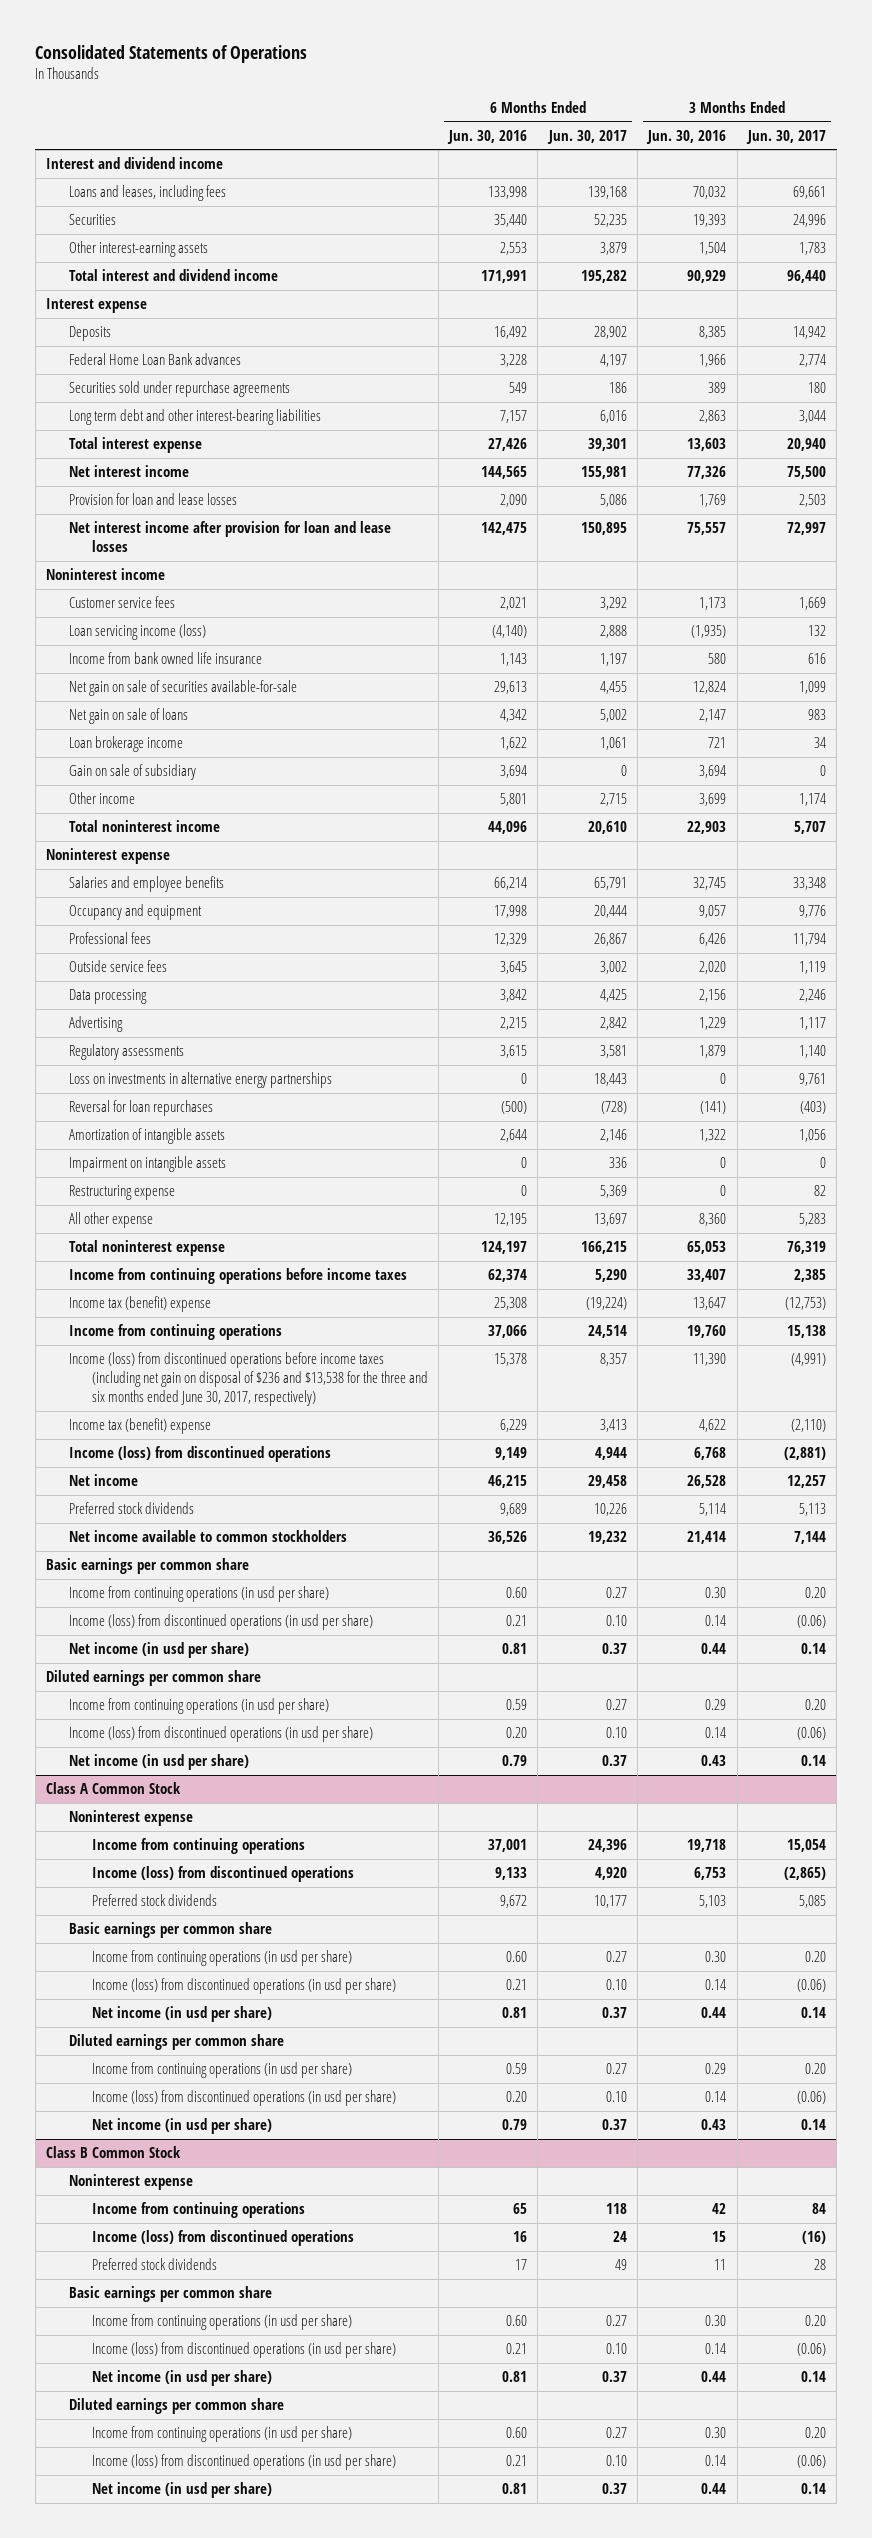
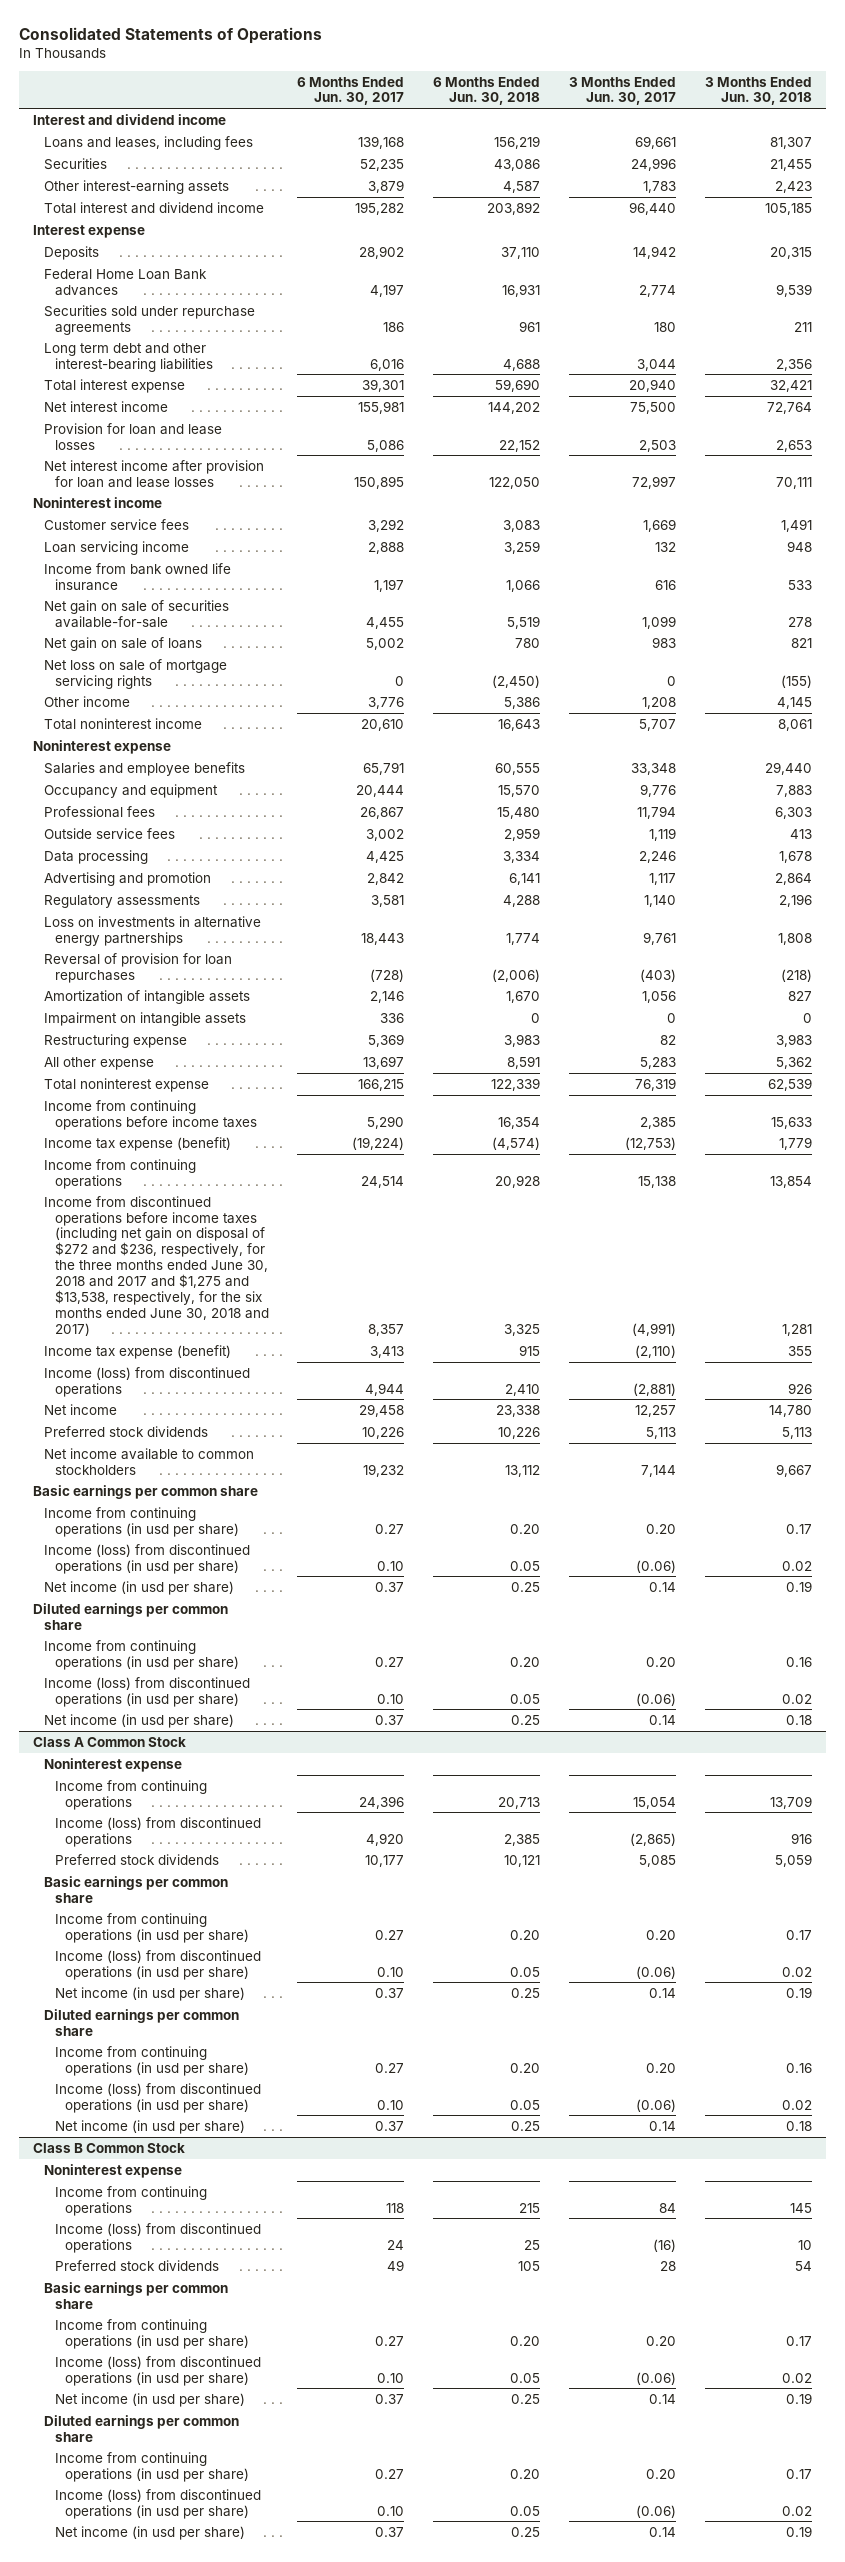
[447,129,528,144] Jun. 30, 2016 -> none
[646,129,727,144] Jun. 30, 2016 -> none
none -> [433,76,541,106] 6 Months Ended Jun. 30, 2018
none -> [704,76,812,106] 3 Months Ended Jun. 30, 2018
[68,624,206,641] Loan servicing income (loss) -> [43,540,189,555] Loan servicing income
[68,736,183,753] Loan brokerage income -> none
[68,764,196,781] Gain on sale of subsidiary -> none
none -> [43,658,227,689] Net loss on sale of mortgage servicing rights
[599,793,627,807] 2,715 -> [368,696,405,709] 3,776
[798,793,826,807] 1,174 -> [642,696,677,709] 1,208
[68,1016,123,1033] Advertising -> [43,871,211,886] Advertising and promotion
[68,1100,213,1117] Reversal for loan repurchases -> [43,952,232,983] Reversal of provision for loan repurchases
[68,1296,211,1313] Income tax (benefit) expense -> [43,1136,231,1151] Income tax expense (benefit)
[68,1352,428,1407] Income (loss) from discontinued operations before income taxes (including net gain on disposal of $236 and $13,538 for the three and six months ended June 30, 2017, respectively) -> [43,1195,269,1336] Income from discontinued operations before income taxes (including net gain on disposal of $272 and $236, respectively, for the three months ended June 30, 2018 and 2017 and $1,275 and $13,538, respectively, for the six months ended June 30, 2018 and 2017)
[68,1418,211,1435] Income tax (benefit) expense -> [43,1344,231,1359] Income tax expense (benefit)

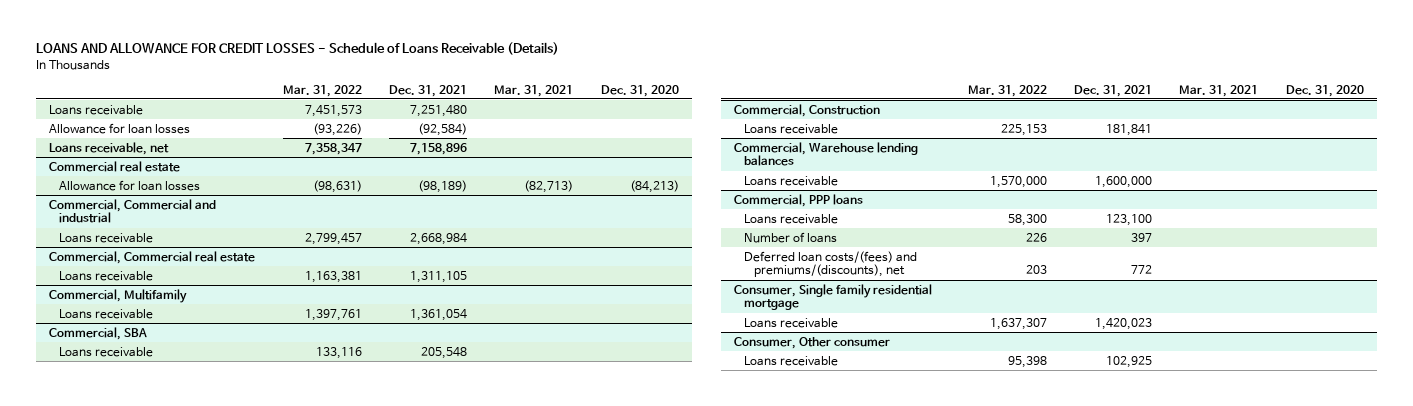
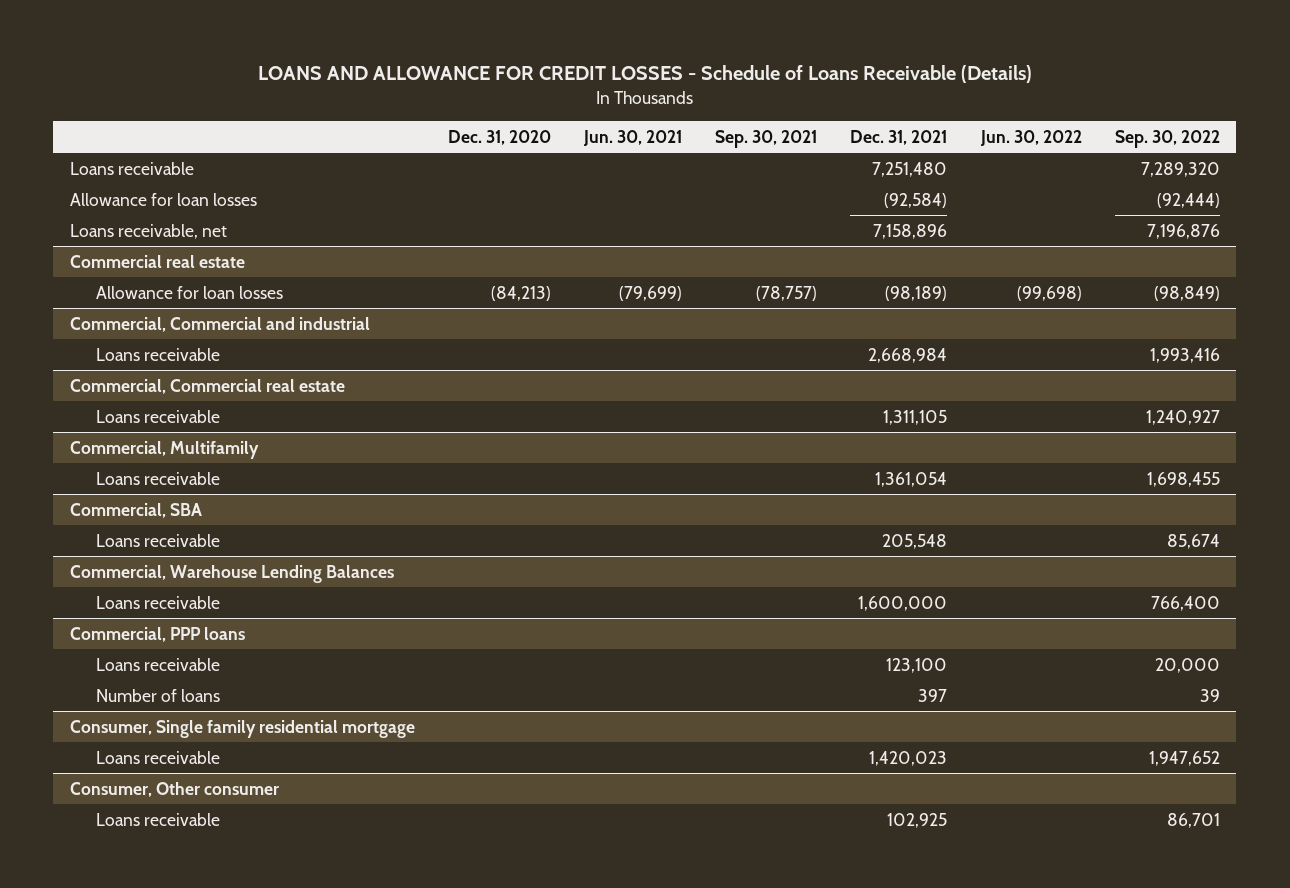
[282,84,362,97] Mar. 31, 2022 -> none
[494,84,574,97] Mar. 31, 2021 -> none
none -> [583,129,683,146] Jun. 30, 2021
none -> [715,129,818,148] Sep. 30, 2021
none -> [979,129,1082,146] Jun. 30, 2022
none -> [1114,129,1220,148] Sep. 30, 2022
[734,103,881,117] Commercial, Construction -> none
[744,123,839,134] Loans receivable -> none
[734,141,919,167] Commercial, Warehouse lending balances -> [69,564,394,583] Commercial, Warehouse Lending Balances
[744,250,918,278] Deferred loan costs/(fees) and premiums/(discounts), net -> none

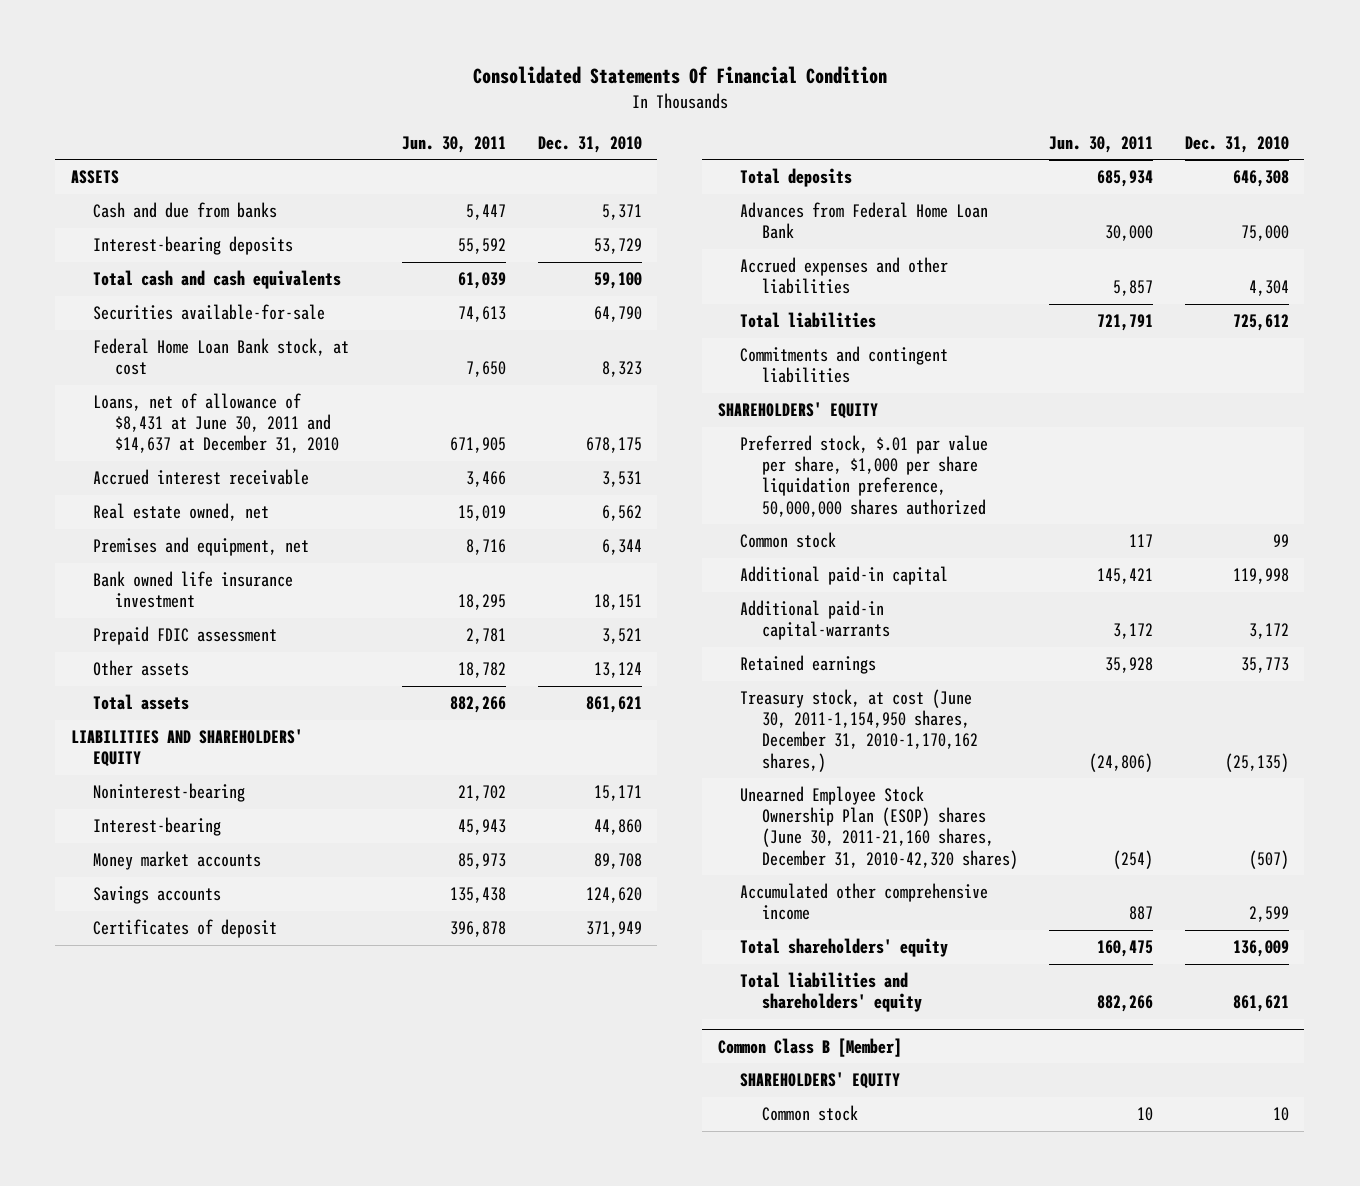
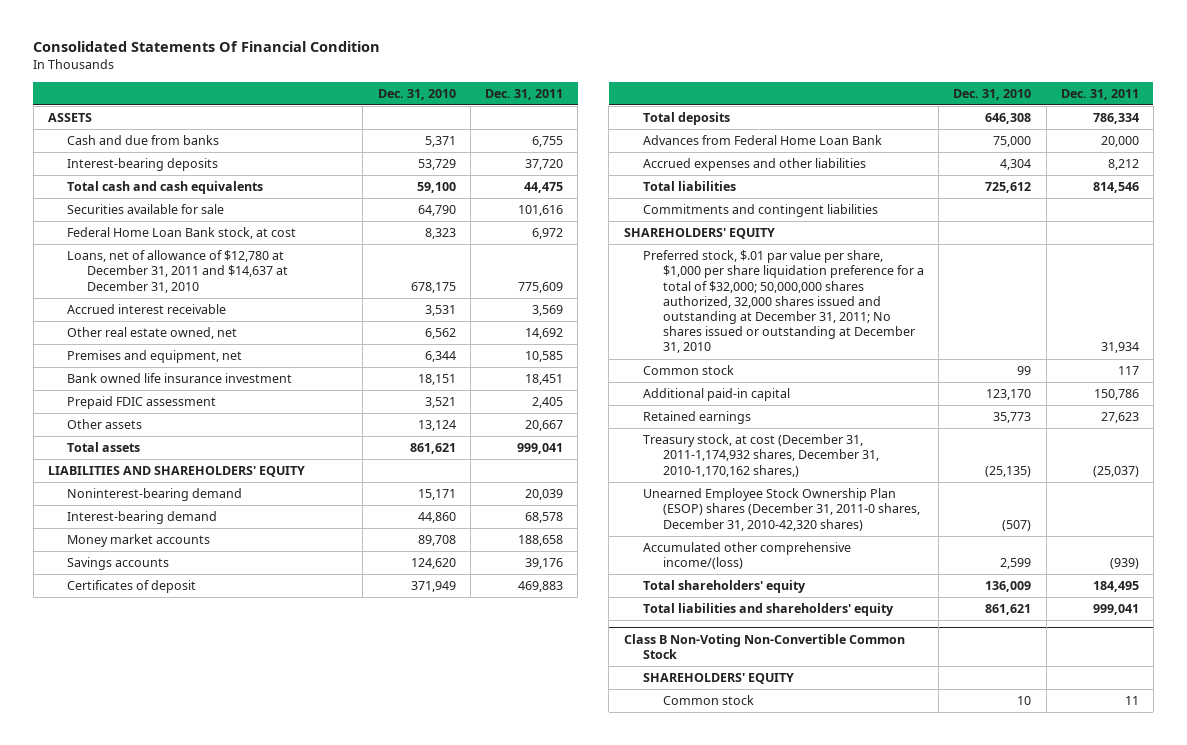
[402,135,507,153] Jun. 30, 2011 -> none
none -> [485,88,564,100] Dec. 31, 2011
[92,304,325,321] Securities available-for-sale -> [67,204,225,215] Securities available for sale
[92,393,339,454] Loans, net of allowance of $8,431 at June 30, 2011 and $14,637 at December 31, 2010 -> [67,250,289,293] Loans, net of allowance of $12,780 at December 31, 2011 and $14,637 at December 31, 2010
[92,503,269,522] Real estate owned, net -> [67,327,238,340] Other real estate owned, net
[92,783,245,803] Noninterest-bearing -> [67,488,243,502] Noninterest-bearing demand
[92,817,221,837] Interest-bearing -> [67,511,218,525] Interest-bearing demand
[740,435,989,517] Preferred stock, $.01 par value per share, $1,000 per share liquidation preference, 50,000,000 shares authorized -> [643,250,924,354] Preferred stock, $.01 par value per share, $1,000 per share liquidation preference for a total of $32,000; 50,000,000 shares authorized, 32,000 shares issued and outstanding at December 31, 2011; No shares issued or outstanding at December 31, 2010
[740,600,891,641] Additional paid-in capital-warrants -> none
[1232,568,1289,585] 119,998 -> [986,389,1032,401] 123,170
[740,689,979,772] Treasury stock, at cost (June 30, 2011-1,154,950 shares, December 31, 2010-1,170,162 shares,) -> [643,434,879,477] Treasury stock, at cost (December 31, 2011-1,174,932 shares, December 31, 2010-1,170,162 shares,)
[740,786,1019,869] Unearned Employee Stock Ownership Plan (ESOP) shares (June 30, 2011-21,160 shares, December 31, 2010-42,320 shares) -> [643,488,920,531] Unearned Employee Stock Ownership Plan (ESOP) shares (December 31, 2011-0 shares, December 31, 2010-42,320 shares)
[740,883,989,921] Accumulated other comprehensive income -> [643,542,852,570] Accumulated other comprehensive income/(loss)
[718,1037,903,1057] Common Class B [Member] -> none
none -> [623,633,905,659] Class B Non-Voting Non-Convertible Common Stock

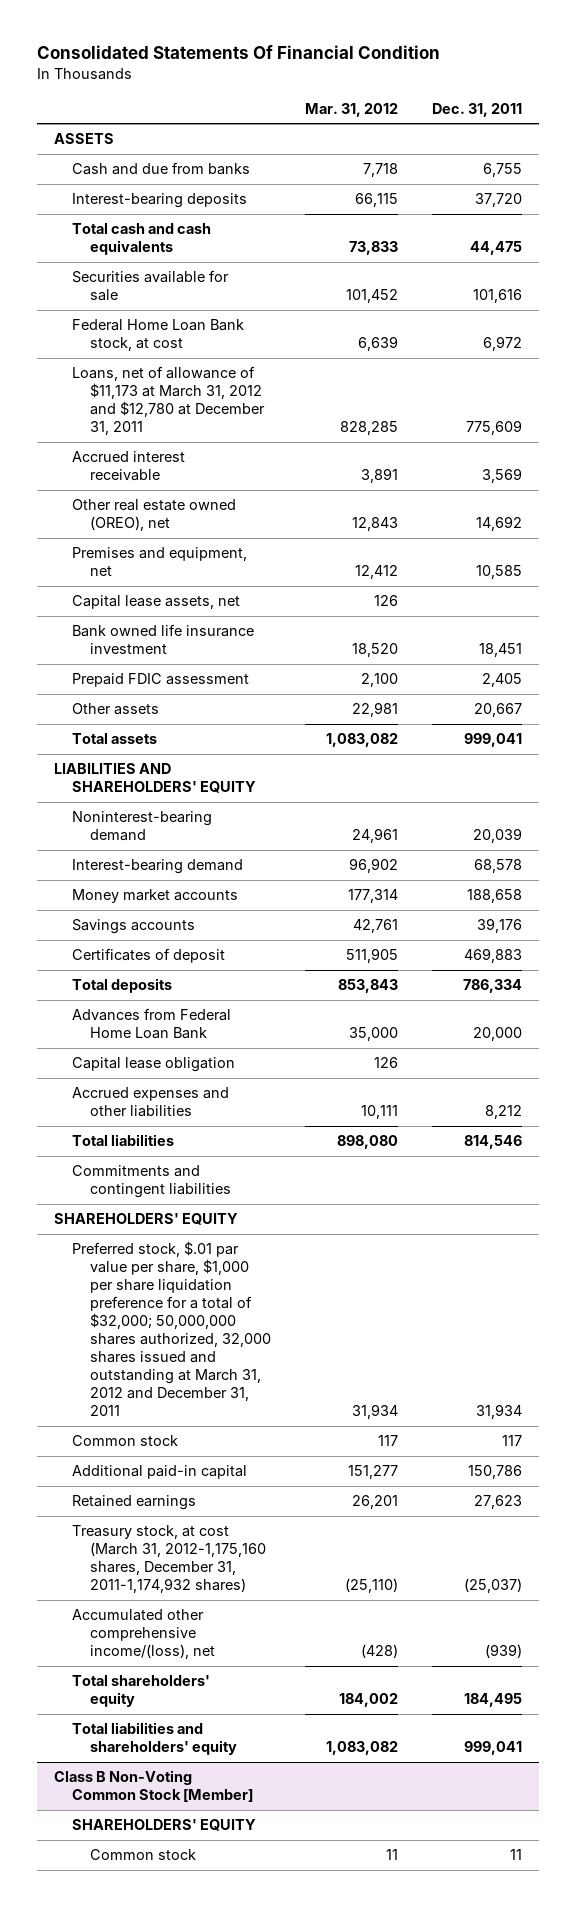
[377,88,456,100] Dec. 31, 2010 -> none
none -> [305,102,399,117] Mar. 31, 2012
[67,250,289,293] Loans, net of allowance of $12,780 at December 31, 2011 and $14,637 at December 31, 2010 -> [71,366,266,436] Loans, net of allowance of $11,173 at March 31, 2012 and $12,780 at December 31, 2011
[67,327,238,340] Other real estate owned, net -> [71,499,236,532] Other real estate owned (OREO), net
none -> [71,595,240,610] Capital lease assets, net
none -> [71,1057,235,1073] Capital lease obligation
[643,250,924,354] Preferred stock, $.01 par value per share, $1,000 per share liquidation preference for a total of $32,000; 50,000,000 shares authorized, 32,000 shares issued and outstanding at December 31, 2011; No shares issued or outstanding at December 31, 2010 -> [71,1241,272,1417] Preferred stock, $.01 par value per share, $1,000 per share liquidation preference for a total of $32,000; 50,000,000 shares authorized, 32,000 shares issued and outstanding at March 31, 2012 and December 31, 2011
[643,488,920,531] Unearned Employee Stock Ownership Plan (ESOP) shares (December 31, 2011-0 shares, December 31, 2010-42,320 shares) -> none
[643,434,879,477] Treasury stock, at cost (December 31, 2011-1,174,932 shares, December 31, 2010-1,170,162 shares,) -> [71,1525,267,1594] Treasury stock, at cost (March 31, 2012-1,175,160 shares, December 31, 2011-1,174,932 shares)
[643,542,852,570] Accumulated other comprehensive income/(loss) -> [71,1609,216,1660] Accumulated other comprehensive income/(loss), net
[623,633,905,659] Class B Non-Voting Non-Convertible Common Stock -> [53,1770,253,1803] Class B Non-Voting Common Stock [Member]

